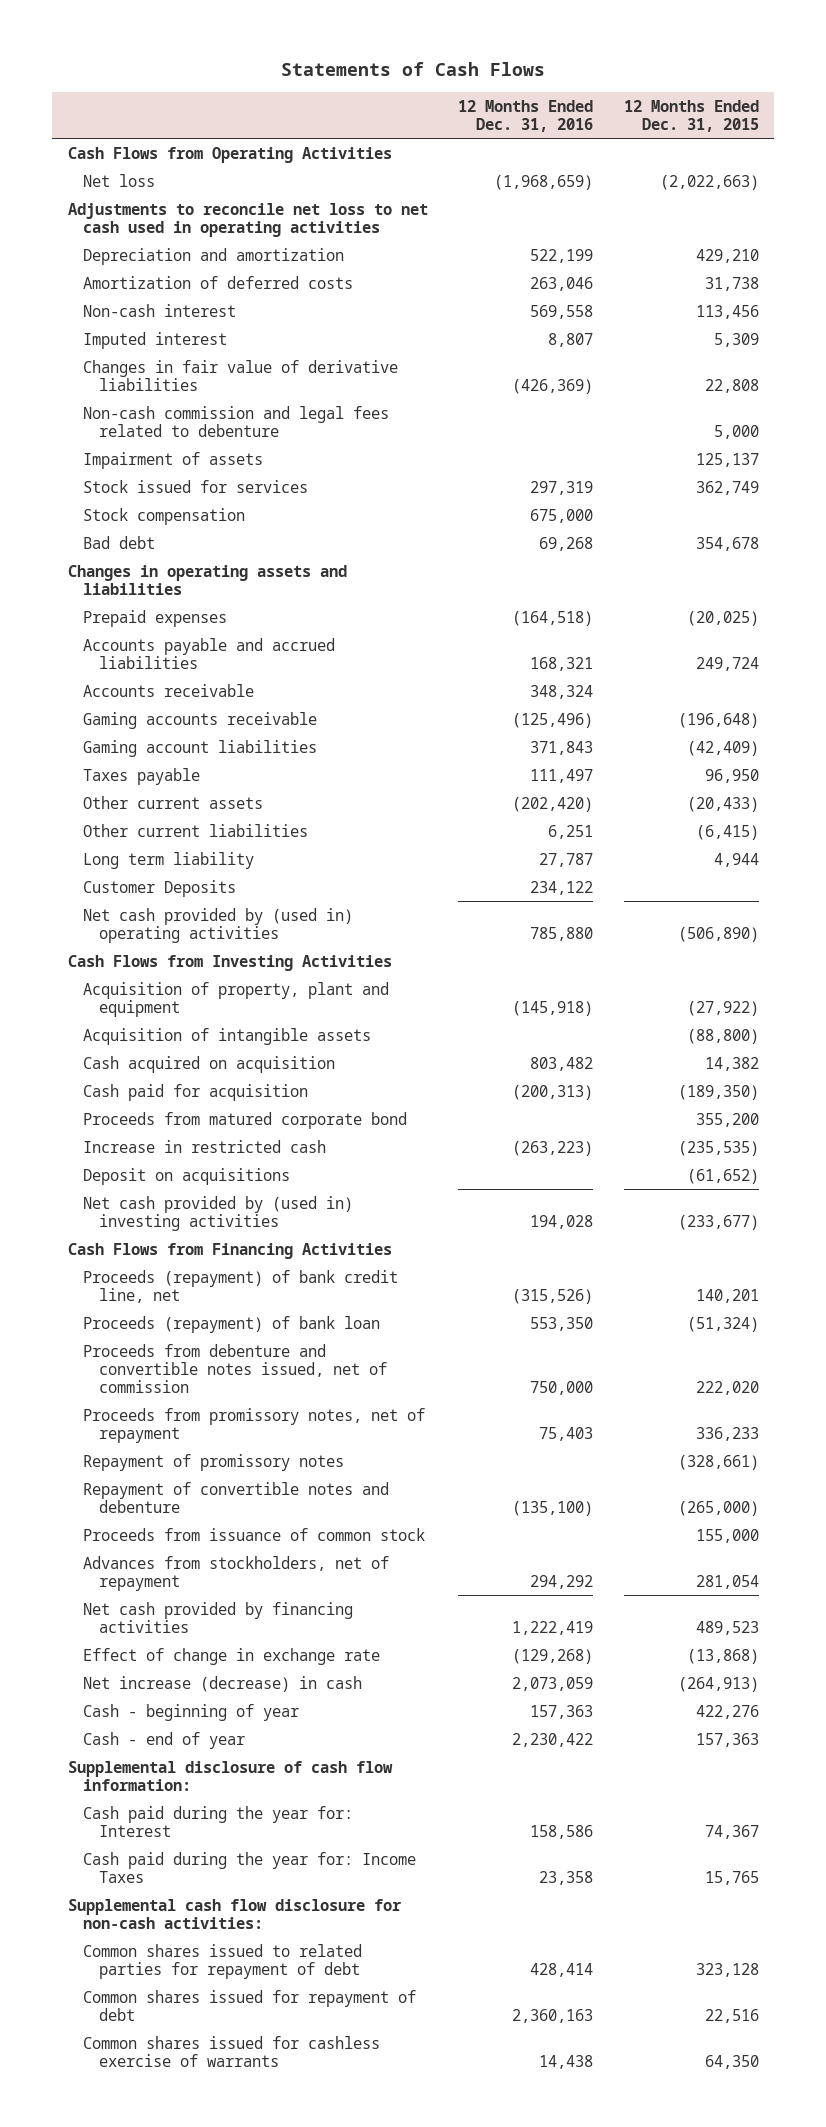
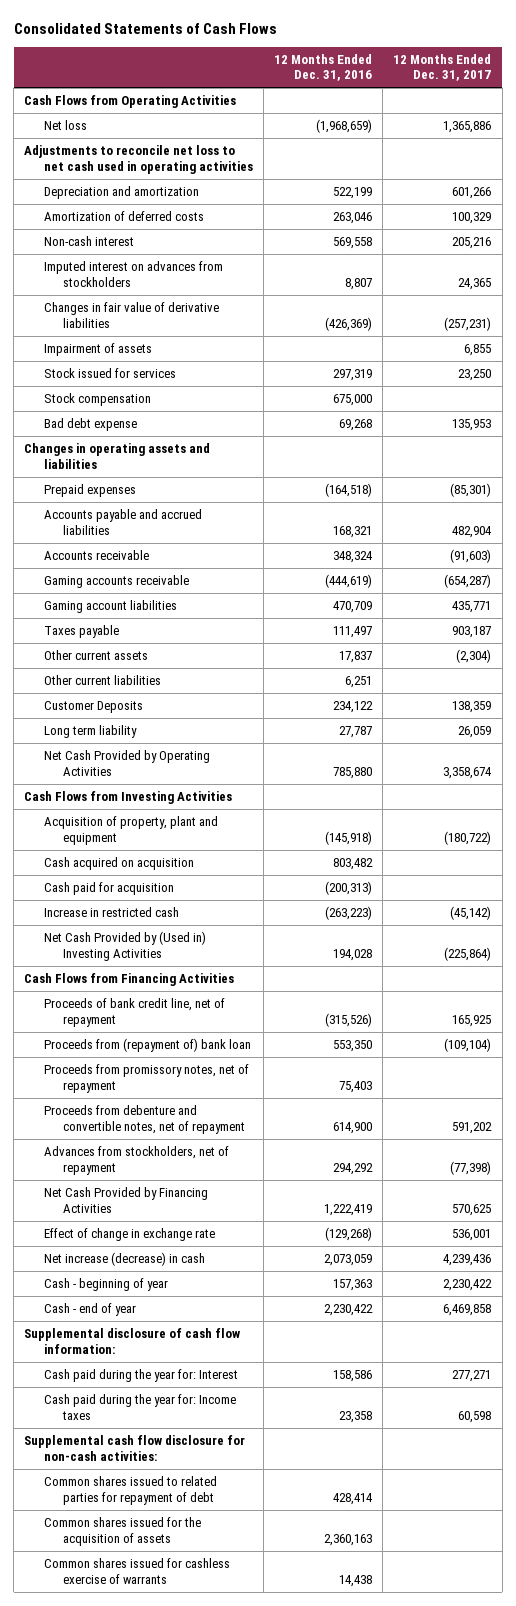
[281,62,546,77] Statements of Cash Flows -> [13,22,277,34] Consolidated Statements of Cash Flows
[623,99,759,132] 12 Months Ended Dec. 31, 2015 -> none
none -> [393,53,492,82] 12 Months Ended Dec. 31, 2017
[83,331,228,349] Imputed interest -> [43,261,223,287] Imputed interest on advances from stockholders
[83,405,390,437] Non-cash commission and legal fees related to debenture -> none
[83,535,156,549] Bad debt -> [43,418,137,432] Bad debt expense
[512,712,594,728] (125,496) -> [325,574,373,589] (444,619)
[530,740,594,755] 371,843 -> [333,601,373,614] 470,709
[512,796,594,812] (202,420) -> [339,651,373,664] 17,837
[83,851,255,869] Long term liability -> [43,725,137,739] Long term liability
[83,907,354,943] Net cash provided by (used in) operating activities -> [43,750,210,776] Net Cash Provided by Operating Activities
[83,1027,372,1045] Acquisition of intangible assets -> none
[83,1111,408,1129] Proceeds from matured corporate bond -> none
[83,1167,291,1185] Deposit on acquisitions -> none
[83,1195,354,1231] Net cash provided by (used in) investing activities -> [43,931,206,961] Net Cash Provided by (Used in) Investing Activities
[83,1343,387,1393] Proceeds from debenture and convertible notes issued, net of commission -> none
[83,1269,399,1303] Proceeds (repayment) of bank credit line, net -> [43,998,225,1027] Proceeds of bank credit line, net of repayment
[83,1315,381,1333] Proceeds (repayment) of bank loan -> [43,1038,251,1053] Proceeds from (repayment of) bank loan
[83,1453,345,1471] Repayment of promissory notes -> none
[83,1527,426,1541] Proceeds from issuance of common stock -> none
[83,1481,390,1513] Repayment of convertible notes and debenture -> [43,1105,246,1134] Proceeds from debenture and convertible notes, net of repayment
[512,1500,594,1516] (135,100) -> [333,1121,373,1134] 614,900
[83,1601,354,1633] Net cash provided by financing activities -> [43,1187,208,1213] Net Cash Provided by Financing Activities
[83,1851,417,1883] Cash paid during the year for: Income Taxes -> [43,1394,236,1420] Cash paid during the year for: Income taxes
[83,1989,417,2021] Common shares issued for repayment of debt -> [43,1517,201,1546] Common shares issued for the acquisition of assets

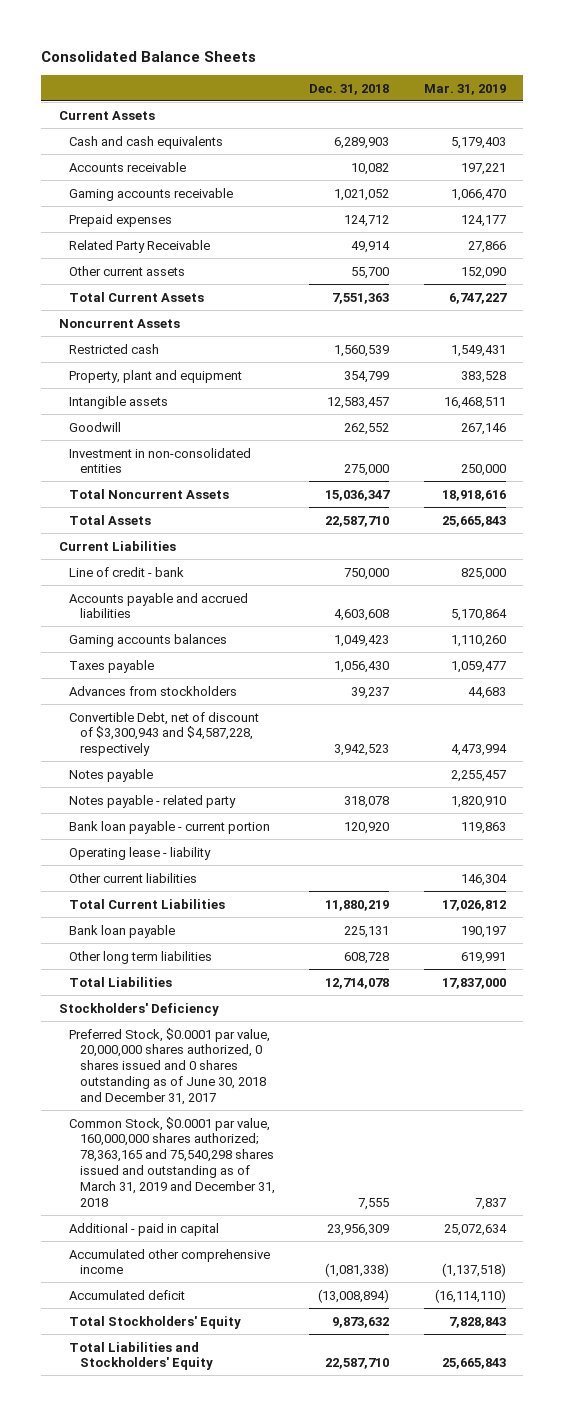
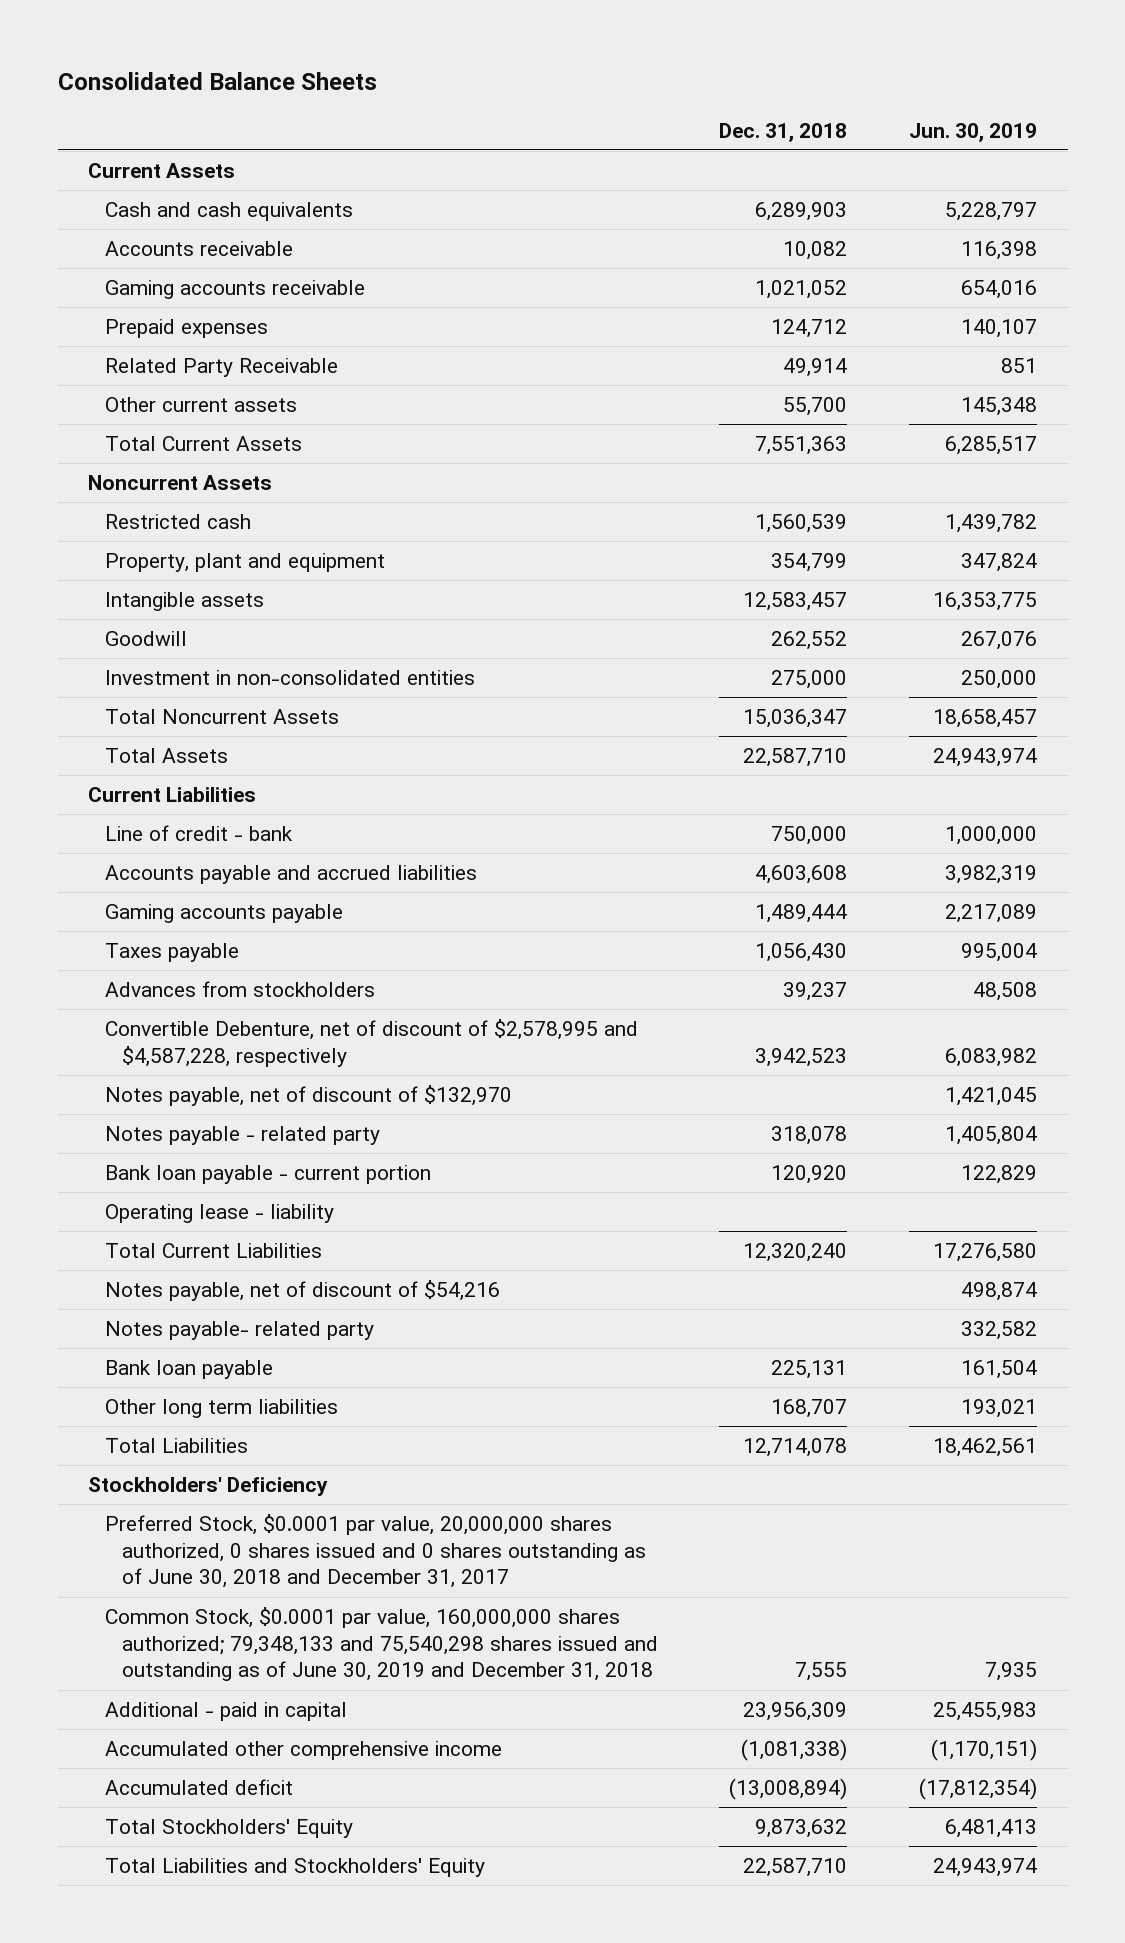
[423,83,506,95] Mar. 31, 2019 -> none
none -> [908,122,1037,142] Jun. 30, 2019
[69,633,228,647] Gaming accounts balances -> [105,903,344,923] Gaming accounts payable
[334,634,390,647] 1,049,423 -> [755,903,848,923] 1,489,444
[69,711,260,757] Convertible Debt, net of discount of $3,300,943 and $4,587,228, respectively -> [105,1018,639,1067] Convertible Debenture, net of discount of $2,578,995 and $4,587,228, respectively
[69,768,154,782] Notes payable -> [105,1084,513,1106] Notes payable, net of discount of $132,970
[69,872,198,883] Other current liabilities -> none
[325,899,390,911] 11,880,219 -> [743,1242,848,1262] 12,320,240
none -> [105,1279,501,1301] Notes payable, net of discount of $54,216
none -> [105,1320,375,1340] Notes payable- related party
[344,951,390,964] 608,728 -> [771,1398,848,1418] 168,707
[69,1116,275,1207] Common Stock, $0.0001 par value, 160,000,000 shares authorized; 78,363,165 and 75,540,298 shares issued and outstanding as of March 31, 2019 and December 31, 2018 -> [105,1606,658,1682] Common Stock, $0.0001 par value, 160,000,000 shares authorized; 79,348,133 and 75,540,298 shares issued and outstanding as of June 30, 2019 and December 31, 2018

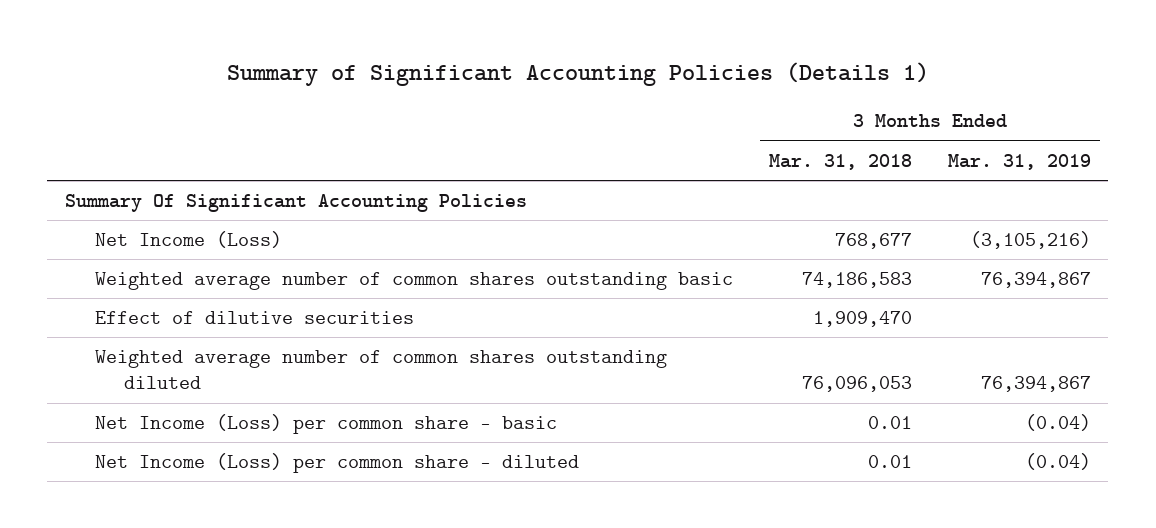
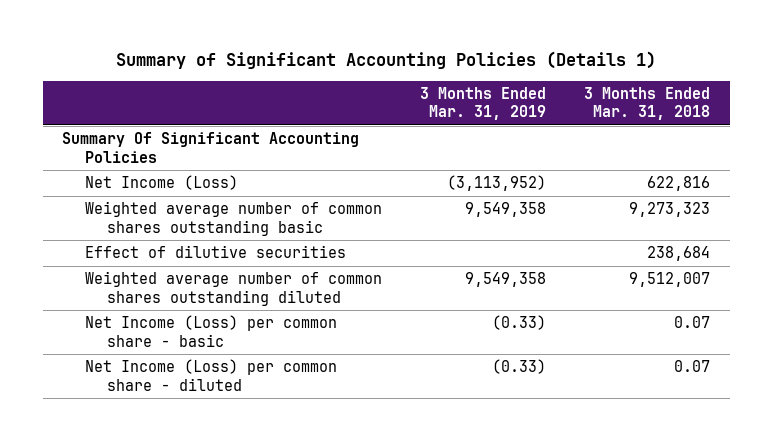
[834,233,912,250] 768,677 -> [647,176,711,192] 622,816
[969,231,1091,250] (3,105,216) -> [446,175,546,192] (3,113,952)
[801,272,912,289] 74,186,583 -> [629,202,711,218] 9,273,323
[980,272,1091,289] 76,394,867 -> [464,202,546,218] 9,549,358
[812,311,912,328] 1,909,470 -> [647,246,711,262] 238,684
[801,376,912,393] 76,096,053 -> [629,272,711,288] 9,512,007
[980,376,1091,393] 76,394,867 -> [464,272,546,288] 9,549,358
[867,416,912,430] 0.01 -> [674,316,711,329] 0.07
[1024,414,1091,432] (0.04) -> [491,315,546,331] (0.33)
[867,455,912,469] 0.01 -> [674,360,711,373] 0.07
[1024,453,1091,471] (0.04) -> [491,359,546,375] (0.33)

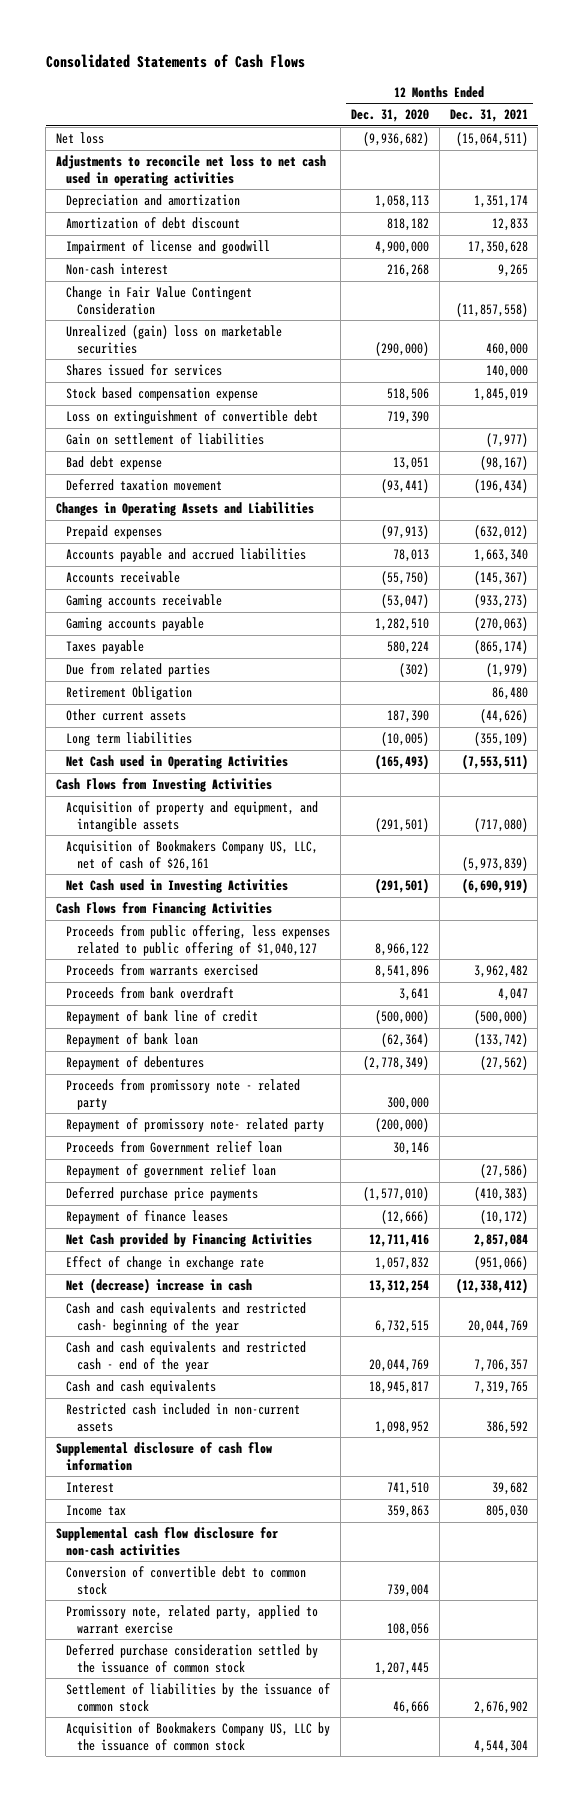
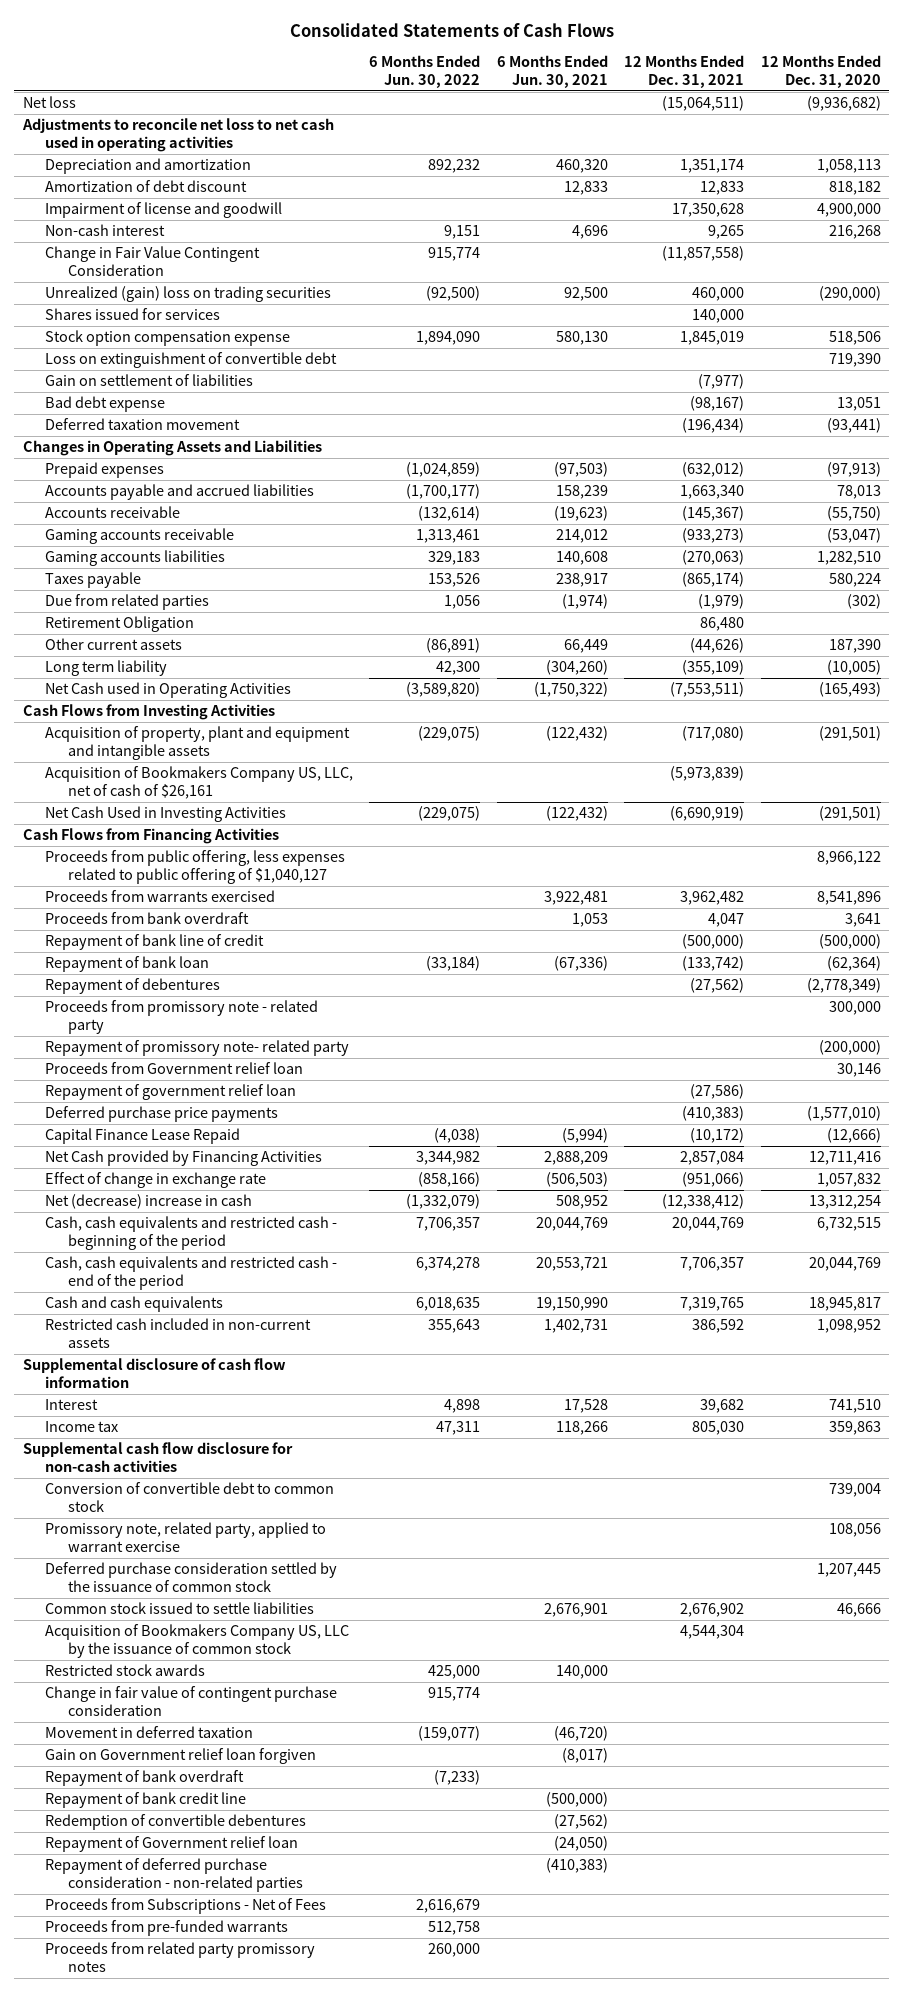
none -> [369,55,481,89] 6 Months Ended Jun. 30, 2022
none -> [496,55,608,89] 6 Months Ended Jun. 30, 2021
[66,325,283,354] Unrealized (gain) loss on marketable securities -> [45,286,332,303] Unrealized (gain) loss on trading securities
[66,387,259,402] Stock based compensation expense -> [45,330,291,347] Stock option compensation expense
[66,617,205,632] Gaming accounts payable -> [45,550,226,567] Gaming accounts liabilities
[66,732,193,747] Long term liabilities -> [45,660,168,677] Long term liability
[66,801,319,832] Acquisition of property and equipment, and intangible assets -> [45,726,351,761] Acquisition of property, plant and equipment and intangible assets
[66,879,289,894] Net Cash used in Investing Activities -> [45,806,287,823] Net Cash Used in Investing Activities
[66,1210,229,1225] Repayment of finance leases -> [45,1128,241,1145] Capital Finance Lease Repaid
[66,1302,307,1333] Cash and cash equivalents and restricted cash- beginning of the year -> [45,1216,338,1251] Cash, cash equivalents and restricted cash - beginning of the period
[66,1341,307,1372] Cash and cash equivalents and restricted cash - end of the year -> [45,1256,338,1291] Cash, cash equivalents and restricted cash - end of the period
[66,1683,331,1712] Settlement of liabilities by the issuance of common stock -> [45,1602,315,1615] Common stock issued to settle liabilities
none -> [45,1664,206,1677] Restricted stock awards
none -> [45,1686,338,1717] Change in fair value of contingent purchase consideration
none -> [45,1726,254,1739] Movement in deferred taxation
none -> [45,1748,317,1765] Gain on Government relief loan forgiven
none -> [45,1770,245,1787] Repayment of bank overdraft
none -> [45,1792,247,1809] Repayment of bank credit line
none -> [45,1814,307,1831] Redemption of convertible debentures
none -> [45,1836,299,1853] Repayment of Government relief loan
none -> [45,1858,303,1893] Repayment of deferred purchase consideration - non-related parties
none -> [45,1898,327,1915] Proceeds from Subscriptions - Net of Fees
none -> [45,1920,289,1937] Proceeds from pre-funded warrants
none -> [45,1942,316,1973] Proceeds from related party promissory notes

